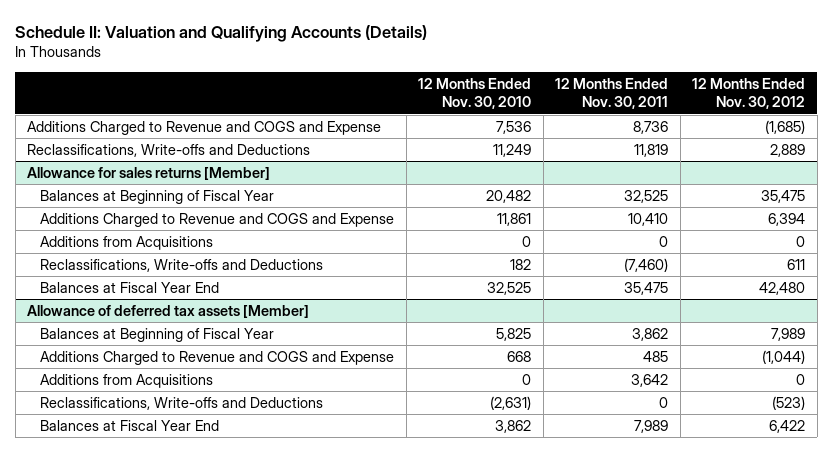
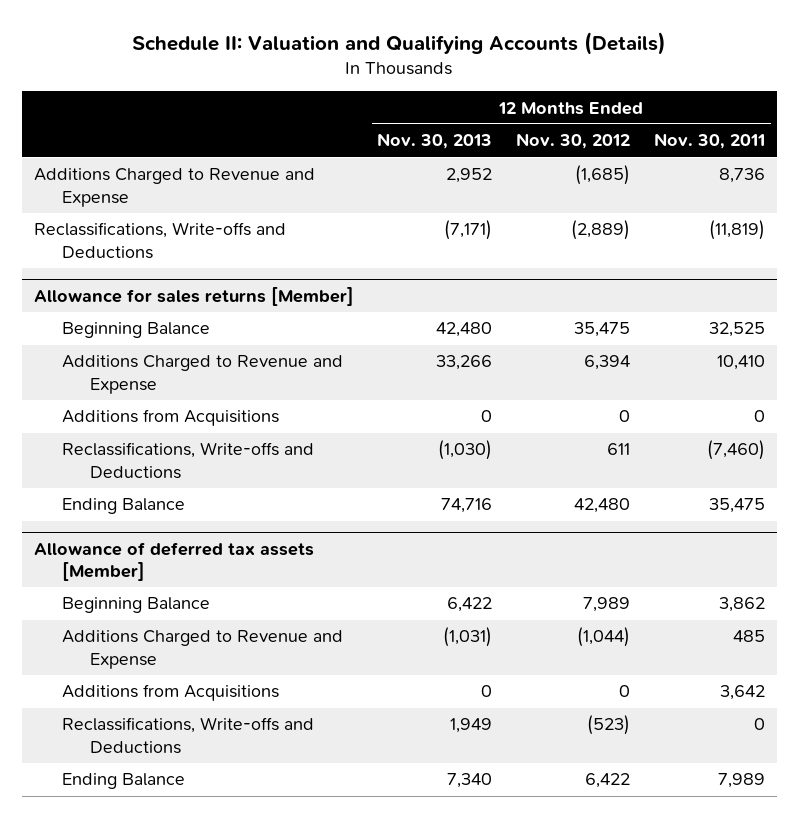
[418,77,532,110] 12 Months Ended Nov. 30, 2010 -> none
none -> [377,133,493,150] Nov. 30, 2013
[27,120,382,135] Additions Charged to Revenue and COGS and Expense -> [33,168,315,207] Additions Charged to Revenue and Expense
[634,143,669,157] 11,819 -> [709,220,766,241] (11,819)
[770,143,806,157] 2,889 -> [571,220,631,241] (2,889)
[40,189,275,204] Balances at Beginning of Fiscal Year -> [61,322,210,339] Beginning Balance
[40,212,395,227] Additions Charged to Revenue and COGS and Expense -> [61,355,343,394] Additions Charged to Revenue and Expense
[40,281,220,293] Balances at Fiscal Year End -> [61,498,185,515] Ending Balance
[40,327,275,342] Balances at Beginning of Fiscal Year -> [61,597,210,614] Beginning Balance
[40,350,395,365] Additions Charged to Revenue and COGS and Expense -> [61,630,343,669] Additions Charged to Revenue and Expense
[40,419,220,431] Balances at Fiscal Year End -> [61,773,185,790] Ending Balance

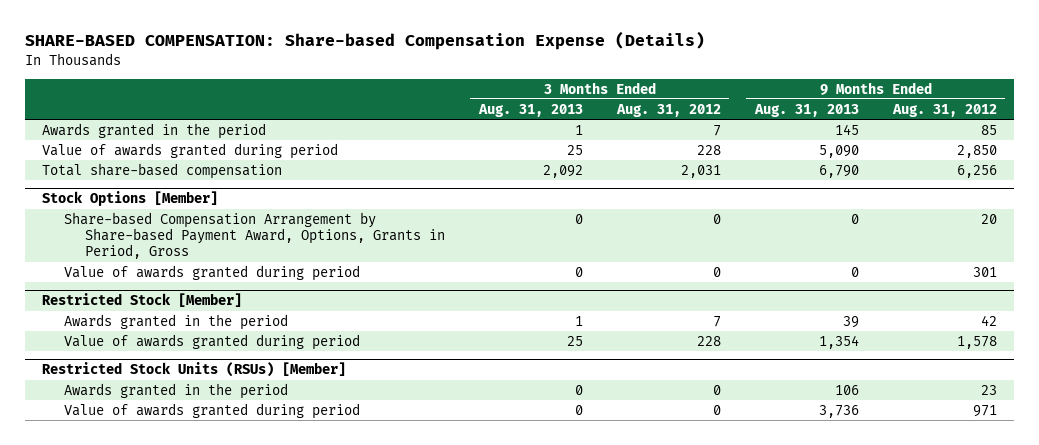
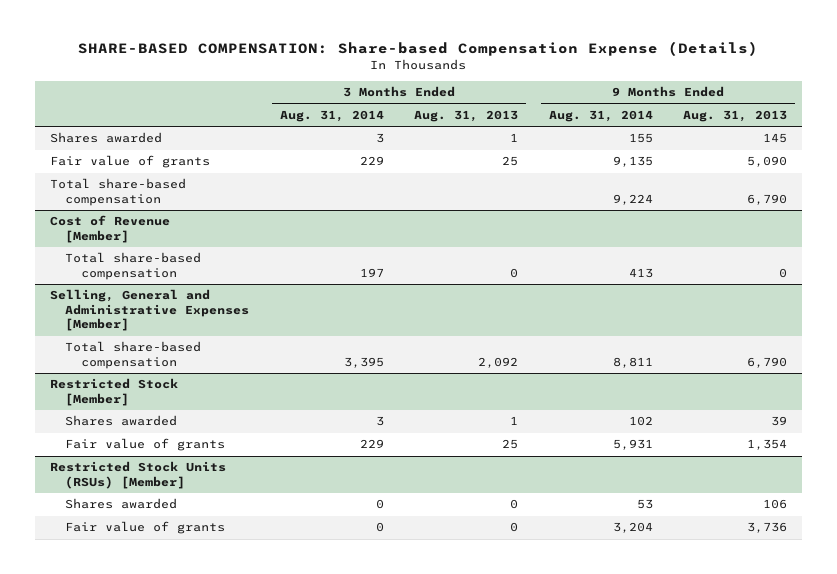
[615,103,721,117] Aug. 31, 2012 -> none
[891,103,997,117] Aug. 31, 2012 -> none
none -> [279,109,384,122] Aug. 31, 2014
none -> [548,109,653,122] Aug. 31, 2014
[42,123,267,140] Awards granted in the period -> [50,132,163,144] Shares awarded
[42,143,339,160] Value of awards granted during period -> [50,155,211,169] Fair value of grants
none -> [50,178,187,206] Total share-based compensation
none -> [50,215,171,243] Cost of Revenue [Member]
none -> [65,252,202,280] Total share-based compensation
none -> [50,289,250,332] Selling, General and Administrative Expenses [Member]
[42,191,219,207] Stock Options [Member] -> none
[63,212,445,260] Share-based Compensation Arrangement by Share-based Payment Award, Options, Grants in Period, Gross -> none
[63,265,360,282] Value of awards granted during period -> none
[63,314,288,331] Awards granted in the period -> [65,415,178,427] Shares awarded
[63,334,360,351] Value of awards granted during period -> [65,438,226,452] Fair value of grants
[63,383,288,400] Awards granted in the period -> [65,498,178,510] Shares awarded
[63,403,360,420] Value of awards granted during period -> [65,521,226,535] Fair value of grants

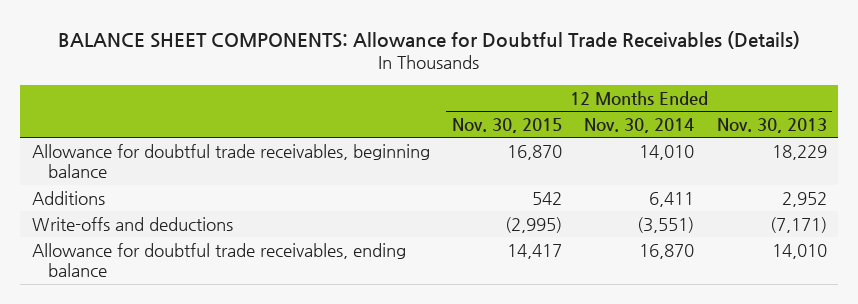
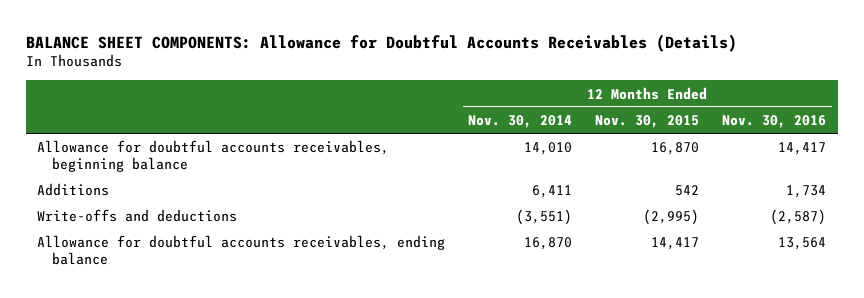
[58,30,801,49] BALANCE SHEET COMPONENTS: Allowance for Doubtful Trade Receivables (Details) -> [25,33,737,52] BALANCE SHEET COMPONENTS: Allowance for Doubtful Accounts Receivables (Details)
[716,118,827,134] Nov. 30, 2013 -> none
none -> [722,114,827,128] Nov. 30, 2016
[31,143,430,179] Allowance for doubtful trade receivables, beginning balance -> [37,140,390,172] Allowance for doubtful accounts receivables, beginning balance
[31,242,406,278] Allowance for doubtful trade receivables, ending balance -> [37,235,446,265] Allowance for doubtful accounts receivables, ending balance

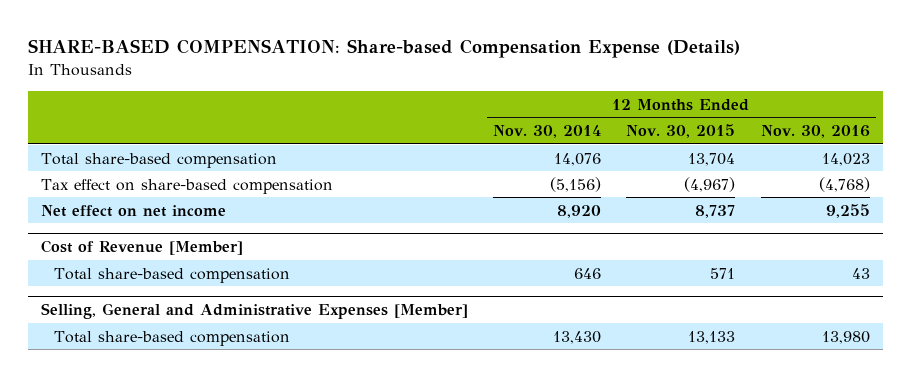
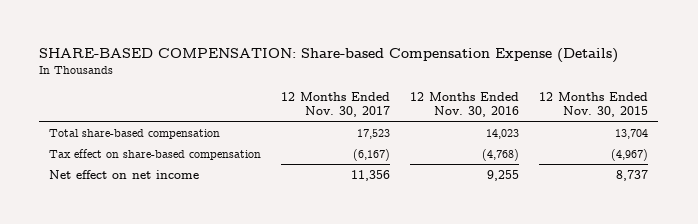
[492,125,601,139] Nov. 30, 2014 -> none
none -> [281,91,391,117] 12 Months Ended Nov. 30, 2017
[40,240,243,256] Cost of Revenue [Member] -> none
[54,267,291,283] Total share-based compensation -> none
[40,303,468,320] Selling, General and Administrative Expenses [Member] -> none
[54,330,291,346] Total share-based compensation -> none

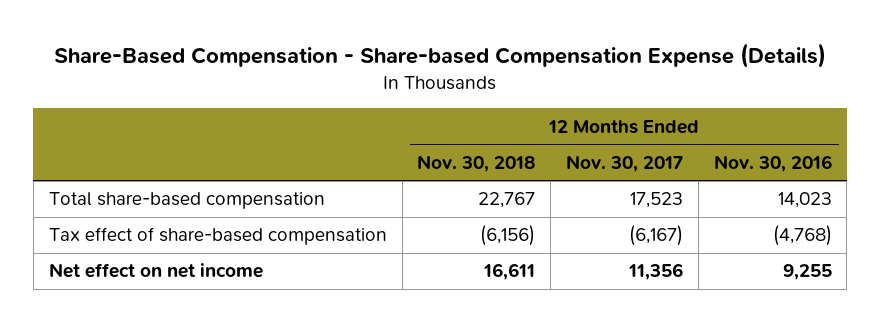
[39,47,619,63] SHARE-BASED COMPENSATION: Share-based Compensation Expense (Details) -> [54,43,827,69] Share-Based Compensation - Share-based Compensation Expense (Details)
[539,91,649,117] 12 Months Ended Nov. 30, 2015 -> none
none -> [417,154,536,172] Nov. 30, 2018
[49,148,262,160] Tax effect on share-based compensation -> [48,227,387,246] Tax effect of share-based compensation

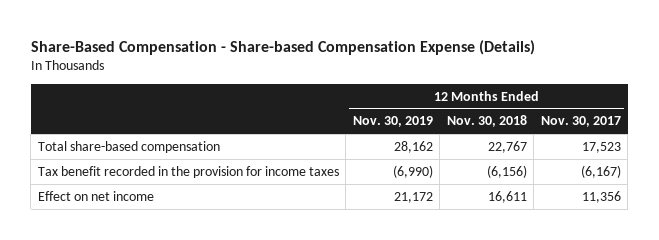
[713,154,832,172] Nov. 30, 2016 -> none
none -> [352,116,433,128] Nov. 30, 2019
[48,227,387,246] Tax effect of share-based compensation -> [37,165,339,178] Tax benefit recorded in the provision for income taxes
[48,263,263,279] Net effect on net income -> [37,190,154,201] Effect on net income

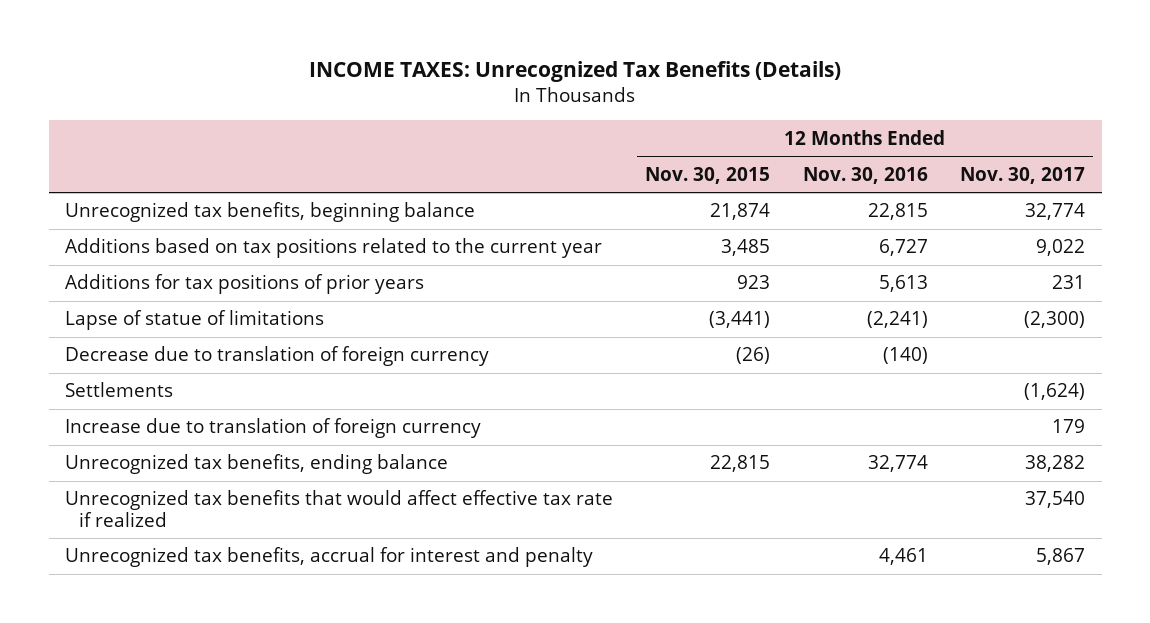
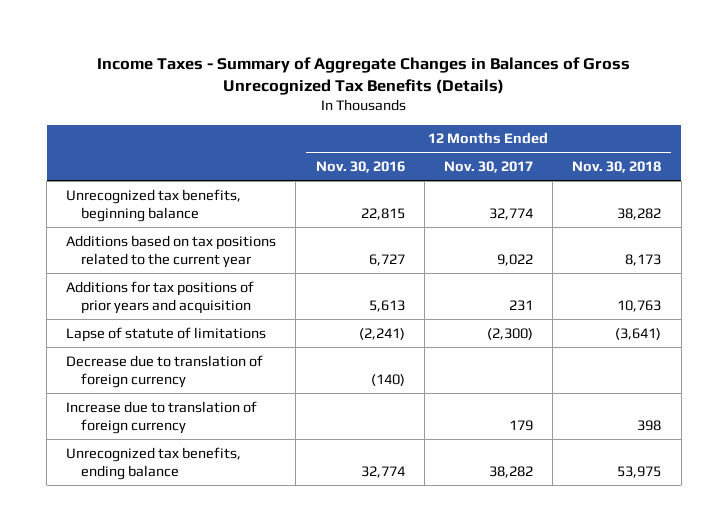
[309,61,842,83] INCOME TAXES: Unrecognized Tax Benefits (Details) -> [96,56,630,96] Income Taxes - Summary of Aggregate Changes in Balances of Gross Unrecognized Tax Benefits (Details)
[645,166,771,184] Nov. 30, 2015 -> none
none -> [572,161,662,174] Nov. 30, 2018
[64,274,424,295] Additions for tax positions of prior years -> [66,280,255,314] Additions for tax positions of prior years and acquisition
[64,310,324,331] Lapse of statue of limitations -> [66,326,267,342] Lapse of statute of limitations
[64,382,173,398] Settlements -> none
[64,490,613,527] Unrecognized tax benefits that would affect effective tax rate if realized -> none
[64,547,593,568] Unrecognized tax benefits, accrual for interest and penalty -> none

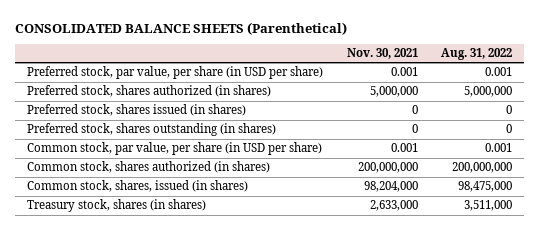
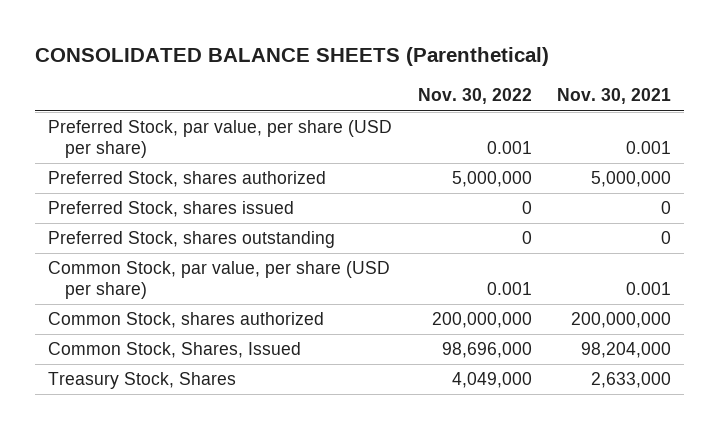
[441,48,513,61] Aug. 31, 2022 -> none
none -> [417,88,532,105] Nov. 30, 2022
[26,66,323,80] Preferred stock, par value, per share (in USD per share) -> [47,120,392,159] Preferred Stock, par value, per share (USD per share)
[26,85,271,98] Preferred stock, shares authorized (in shares) -> [47,171,326,188] Preferred Stock, shares authorized
[26,104,246,117] Preferred stock, shares issued (in shares) -> [47,201,294,218] Preferred Stock, shares issued
[26,123,276,137] Preferred stock, shares outstanding (in shares) -> [47,231,335,249] Preferred Stock, shares outstanding
[26,142,322,156] Common stock, par value, per share (in USD per share) -> [47,261,390,300] Common Stock, par value, per share (USD per share)
[26,161,270,174] Common stock, shares authorized (in shares) -> [47,312,324,329] Common Stock, shares authorized
[26,180,248,193] Common stock, shares, issued (in shares) -> [47,342,301,359] Common Stock, Shares, Issued
[26,199,206,213] Treasury stock, shares (in shares) -> [47,372,236,390] Treasury Stock, Shares

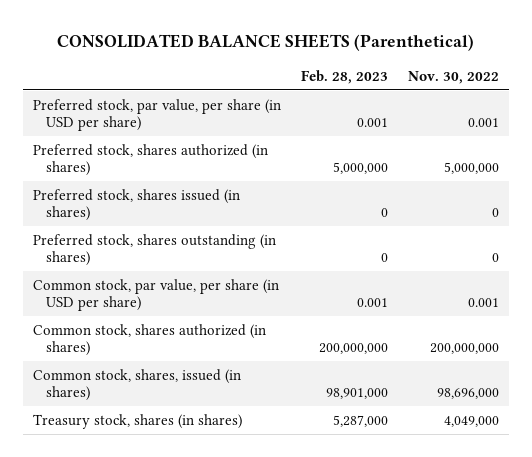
[557,88,672,105] Nov. 30, 2021 -> none
none -> [300,69,388,84] Feb. 28, 2023
[47,120,392,159] Preferred Stock, par value, per share (USD per share) -> [33,98,282,132] Preferred stock, par value, per share (in USD per share)
[47,171,326,188] Preferred Stock, shares authorized -> [33,143,269,177] Preferred stock, shares authorized (in shares)
[47,201,294,218] Preferred Stock, shares issued -> [33,188,241,222] Preferred stock, shares issued (in shares)
[47,231,335,249] Preferred Stock, shares outstanding -> [33,233,277,267] Preferred stock, shares outstanding (in shares)
[47,261,390,300] Common Stock, par value, per share (USD per share) -> [33,278,280,312] Common stock, par value, per share (in USD per share)
[47,312,324,329] Common Stock, shares authorized -> [33,323,267,357] Common stock, shares authorized (in shares)
[47,342,301,359] Common Stock, Shares, Issued -> [33,368,242,402] Common stock, shares, issued (in shares)
[47,372,236,390] Treasury Stock, Shares -> [33,413,243,429] Treasury stock, shares (in shares)

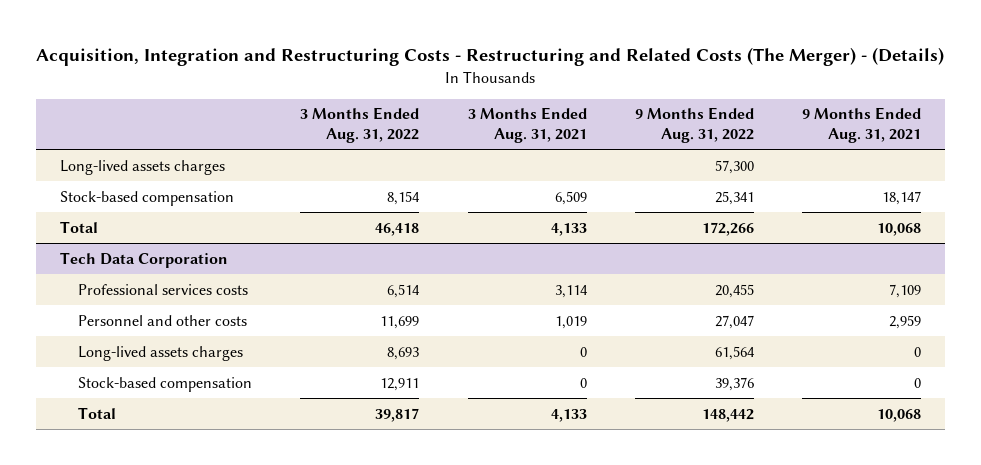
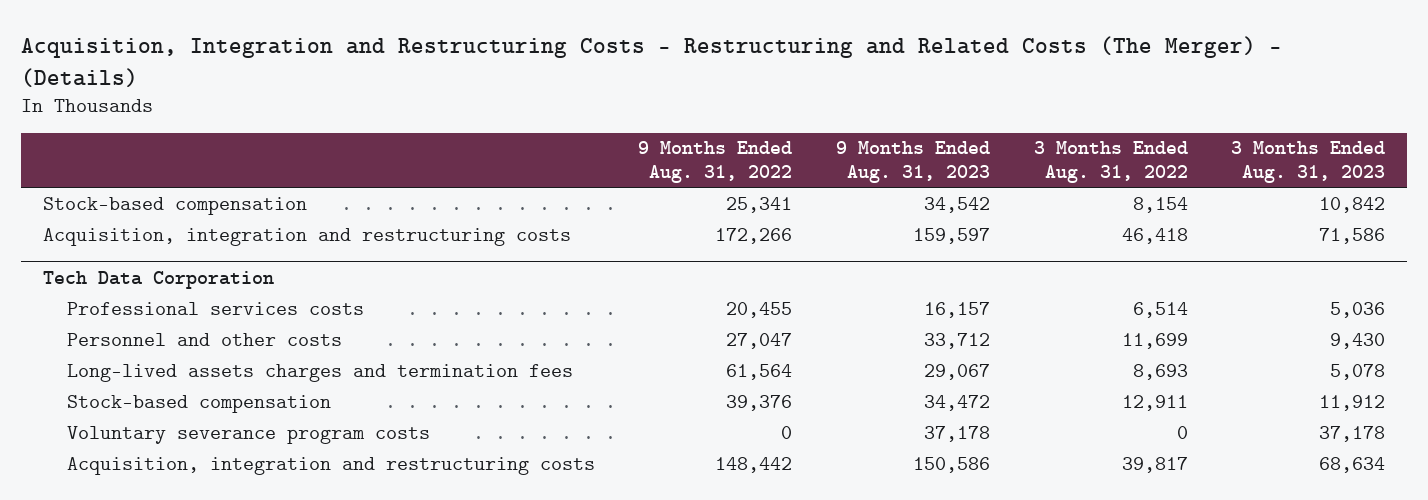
[467,107,587,144] 3 Months Ended Aug. 31, 2021 -> none
[801,107,921,144] 9 Months Ended Aug. 31, 2021 -> none
none -> [836,141,991,184] 9 Months Ended Aug. 31, 2023
none -> [1231,141,1386,184] 3 Months Ended Aug. 31, 2023
[59,159,225,175] Long-lived assets charges -> none
[59,220,98,233] Total -> [43,227,572,246] Acquisition, integration and restructuring costs
[78,345,244,361] Long-lived assets charges -> [66,363,573,382] Long-lived assets charges and termination fees
none -> [66,425,430,444] Voluntary severance program costs
[78,406,117,419] Total -> [66,456,595,475] Acquisition, integration and restructuring costs

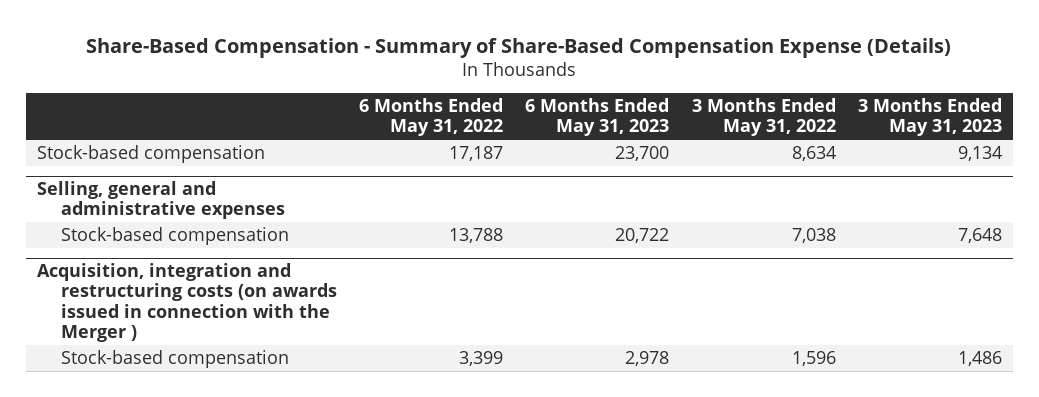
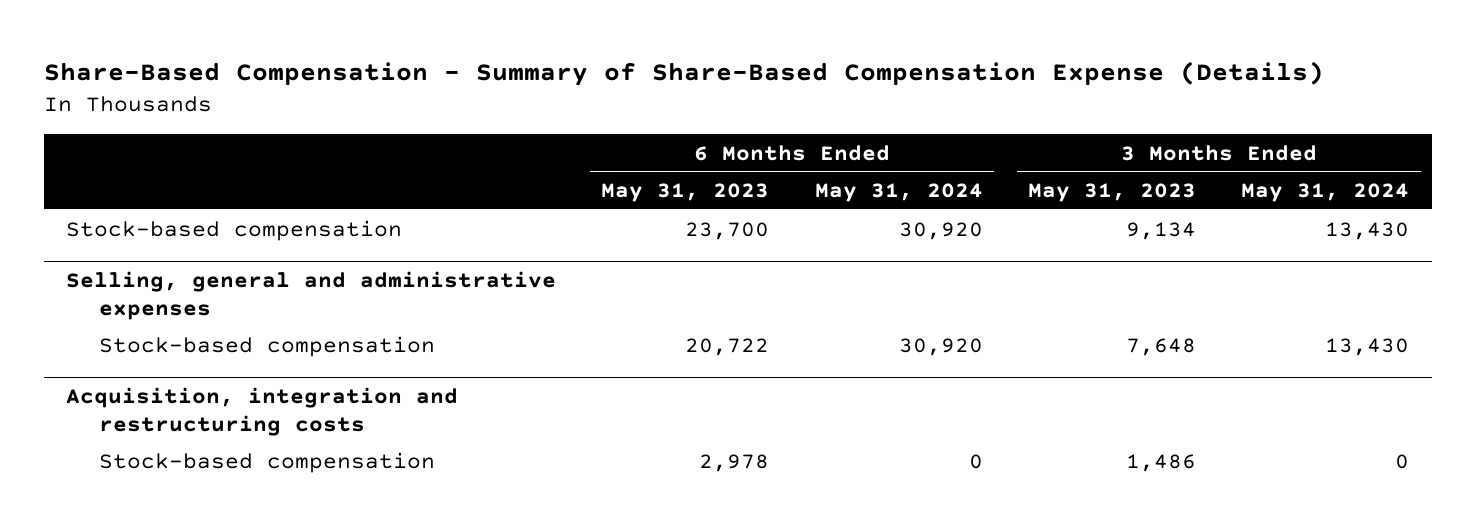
[359,98,504,137] 6 Months Ended May 31, 2022 -> none
[691,98,836,137] 3 Months Ended May 31, 2022 -> none
none -> [814,183,983,203] May 31, 2024
none -> [1241,183,1410,203] May 31, 2024
[36,263,337,343] Acquisition, integration and restructuring costs (on awards issued in connection with the Merger ) -> [66,386,459,436] Acquisition, integration and restructuring costs

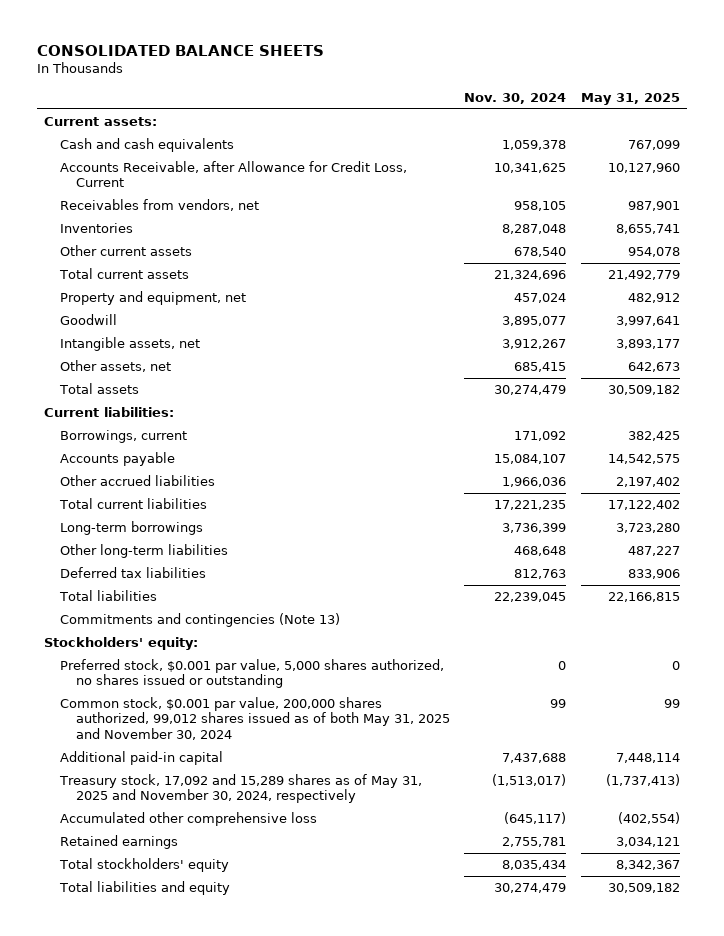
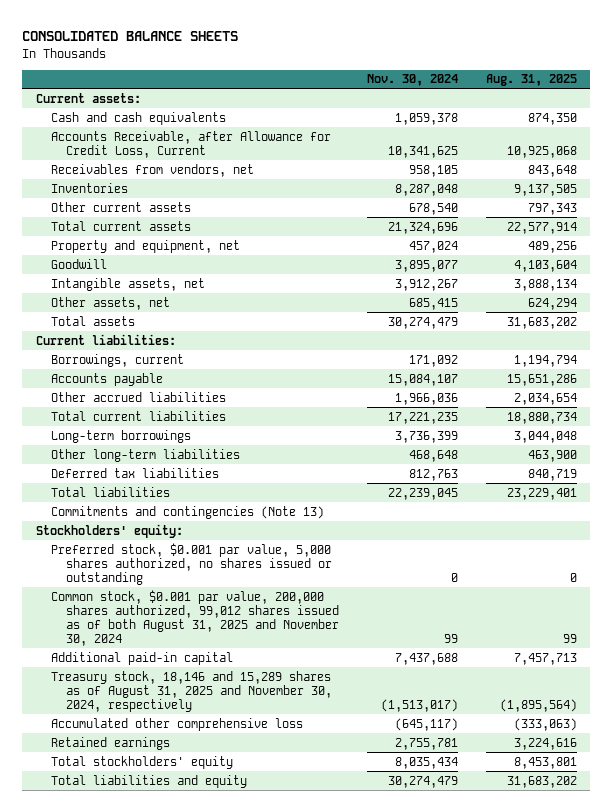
[580,92,680,105] May 31, 2025 -> none
none -> [485,74,577,87] Aug. 31, 2025
[60,696,450,740] Common stock, $0.001 par value, 200,000 shares authorized, 99,012 shares issued as of both May 31, 2025 and November 30, 2024 -> [51,589,340,647] Common stock, $0.001 par value, 200,000 shares authorized, 99,012 shares issued as of both August 31, 2025 and November 30, 2024
[59,773,423,804] Treasury stock, 17,092 and 15,289 shares as of May 31, 2025 and November 30, 2024, respectively -> [51,670,333,713] Treasury stock, 18,146 and 15,289 shares as of August 31, 2025 and November 30, 2024, respectively

